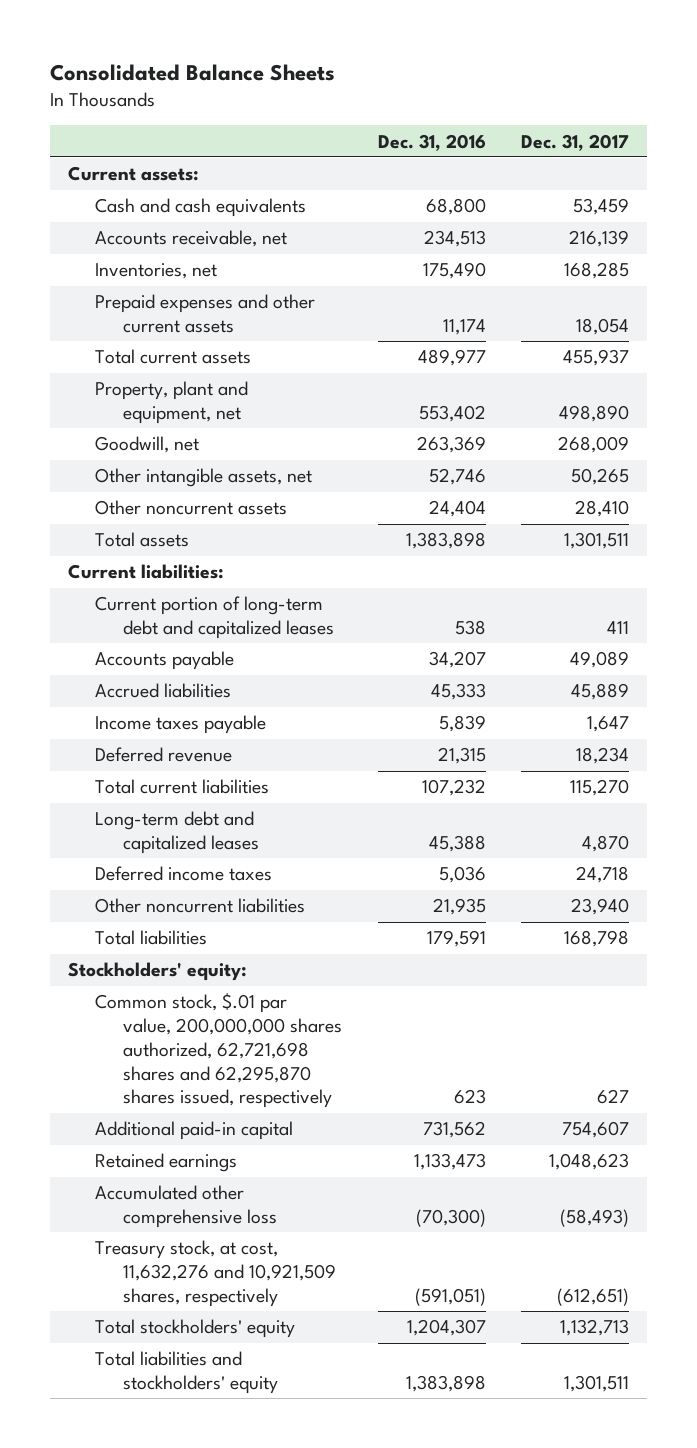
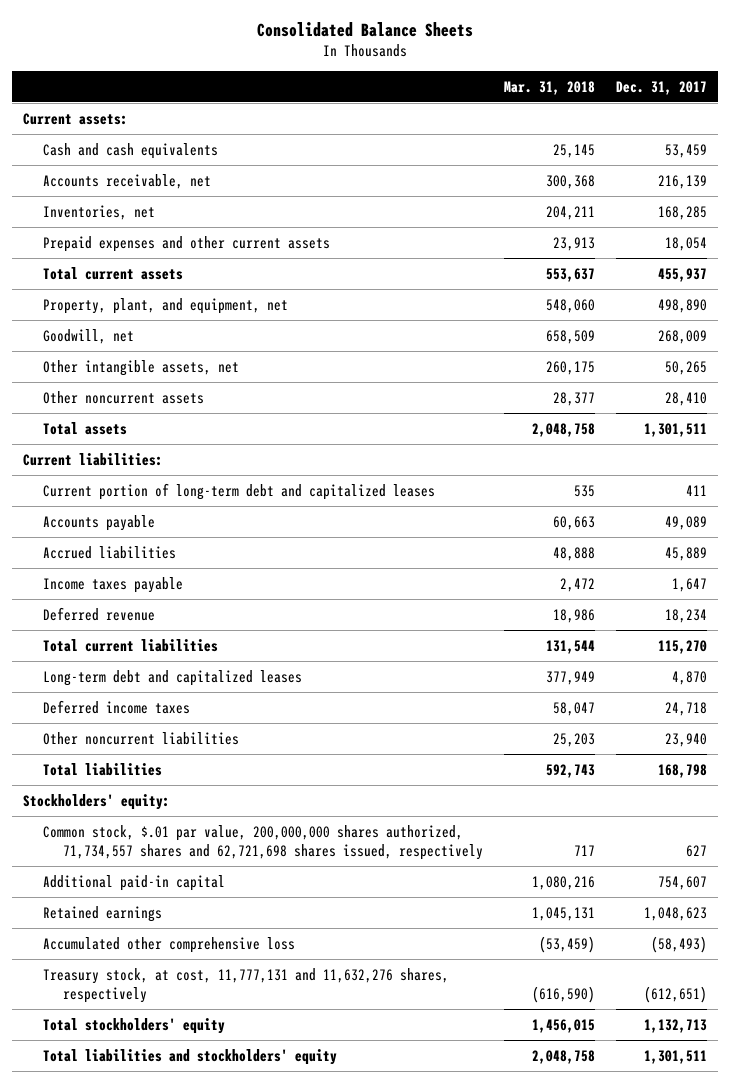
[377,133,486,151] Dec. 31, 2016 -> none
none -> [504,80,596,95] Mar. 31, 2018
[95,381,249,425] Property, plant and equipment, net -> [43,297,289,314] Property, plant, and equipment, net
[95,993,343,1109] Common stock, $.01 par value, 200,000,000 shares authorized, 62,721,698 shares and 62,295,870 shares issued, respectively -> [43,824,484,861] Common stock, $.01 par value, 200,000,000 shares authorized, 71,734,557 shares and 62,721,698 shares issued, respectively
[95,1240,337,1307] Treasury stock, at cost, 11,632,276 and 10,921,509 shares, respectively -> [43,967,450,1004] Treasury stock, at cost, 11,777,131 and 11,632,276 shares, respectively

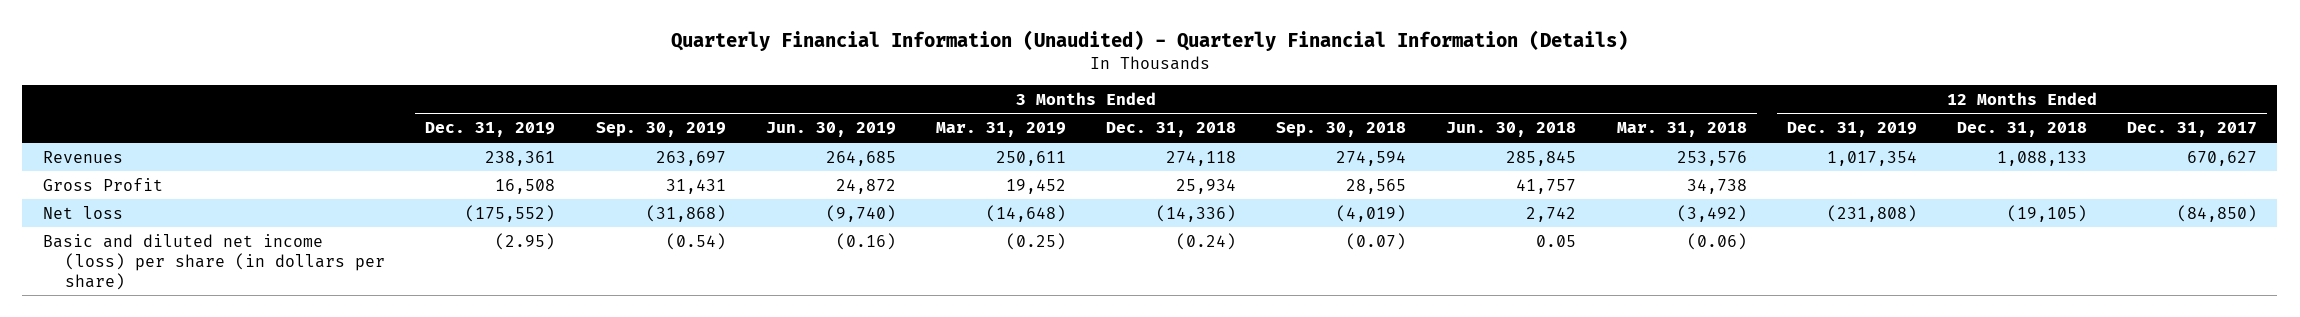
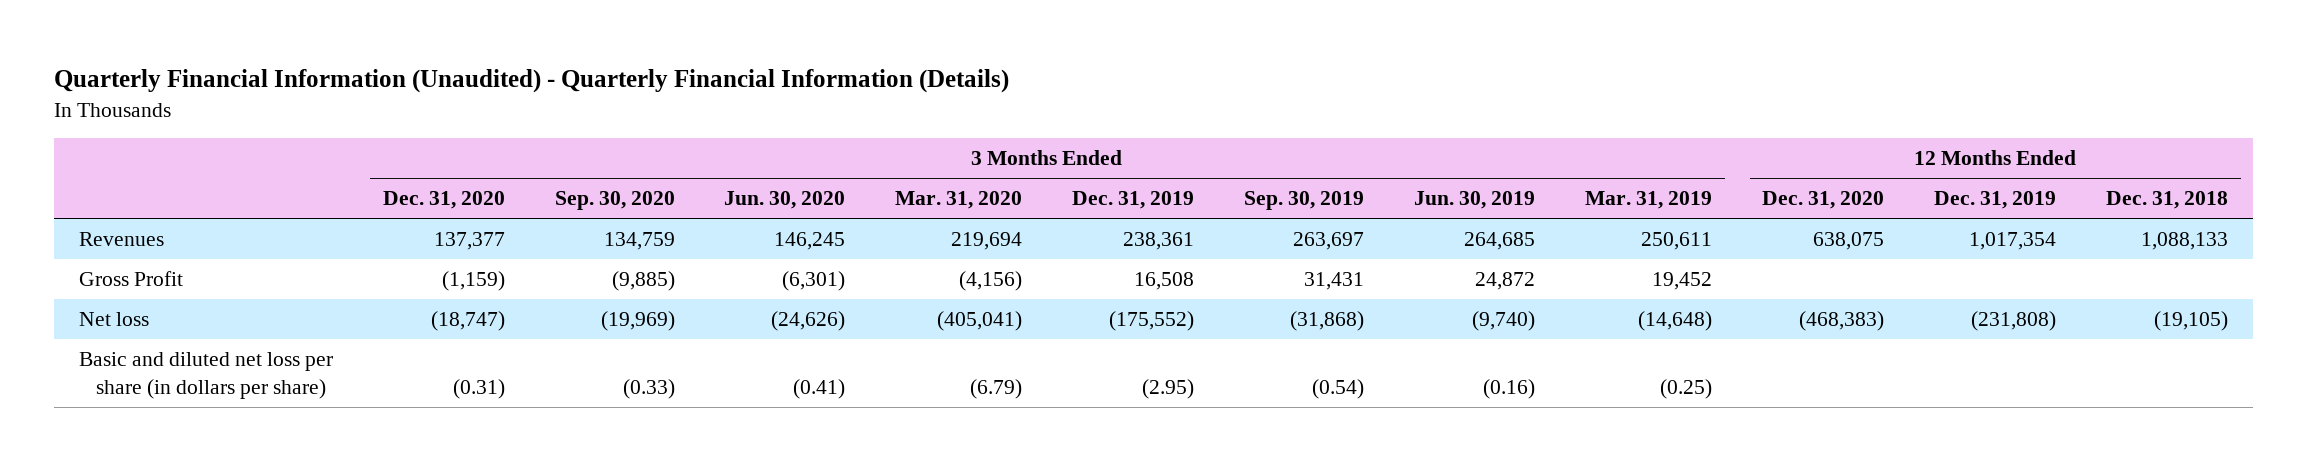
[1106,122,1237,138] Dec. 31, 2018 -> none
[1276,122,1407,138] Sep. 30, 2018 -> none
[1446,122,1577,138] Jun. 30, 2018 -> none
[1616,122,1747,138] Mar. 31, 2018 -> none
[2127,122,2258,138] Dec. 31, 2017 -> none
none -> [382,191,505,210] Dec. 31, 2020
none -> [554,191,675,211] Sep. 30, 2020
none -> [724,191,846,210] Jun. 30, 2020
none -> [895,191,1023,210] Mar. 31, 2020
none -> [1762,191,1885,210] Dec. 31, 2020
[42,233,386,290] Basic and diluted net income (loss) per share (in dollars per share) -> [78,352,333,400] Basic and diluted net loss per share (in dollars per share)

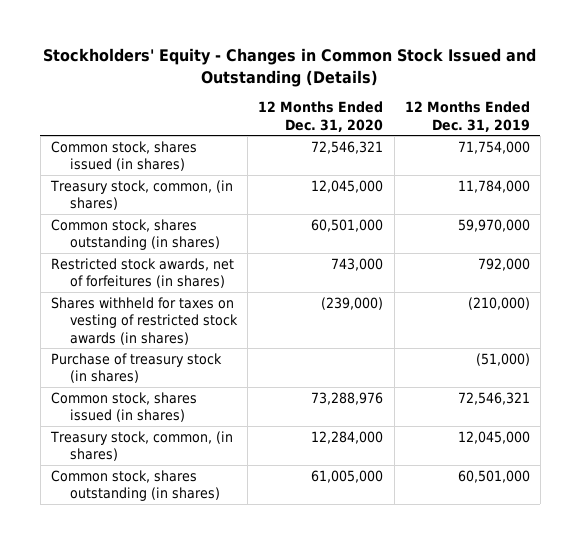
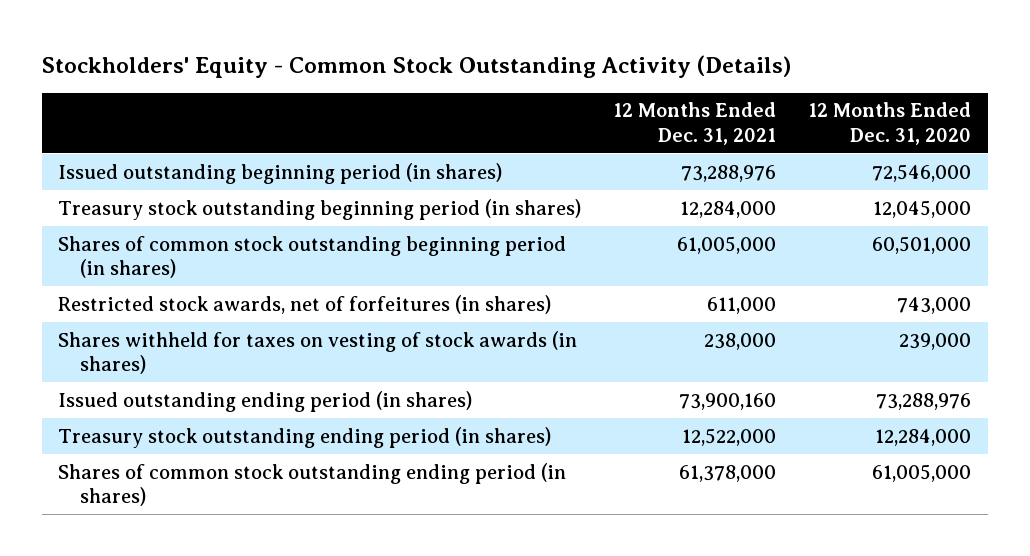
[43,48,537,87] Stockholders' Equity - Changes in Common Stock Issued and Outstanding (Details) -> [41,54,791,78] Stockholders' Equity - Common Stock Outstanding Activity (Details)
[404,100,530,132] 12 Months Ended Dec. 31, 2019 -> none
none -> [613,102,777,145] 12 Months Ended Dec. 31, 2021
[50,140,197,172] Common stock, shares issued (in shares) -> [58,162,503,184] Issued outstanding beginning period (in shares)
[311,140,384,154] 72,546,321 -> [872,163,972,182] 72,546,000
[49,179,233,211] Treasury stock, common, (in shares) -> [58,198,582,220] Treasury stock outstanding beginning period (in shares)
[50,218,221,251] Common stock, shares outstanding (in shares) -> [58,235,567,279] Shares of common stock outstanding beginning period (in shares)
[50,352,222,384] Purchase of treasury stock (in shares) -> none
[50,296,239,345] Shares withheld for taxes on vesting of restricted stock awards (in shares) -> [58,330,578,375] Shares withheld for taxes on vesting of stock awards (in shares)
[321,296,384,310] (239,000) -> [899,332,972,350] 239,000
[50,391,197,423] Common stock, shares issued (in shares) -> [58,390,473,412] Issued outstanding ending period (in shares)
[49,430,233,462] Treasury stock, common, (in shares) -> [58,426,552,448] Treasury stock outstanding ending period (in shares)
[50,469,221,502] Common stock, shares outstanding (in shares) -> [58,462,567,507] Shares of common stock outstanding ending period (in shares)

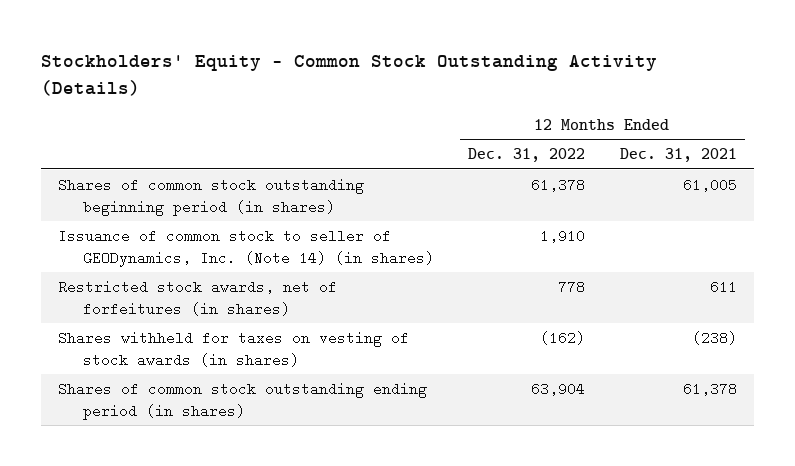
[808,102,972,145] 12 Months Ended Dec. 31, 2020 -> none
none -> [468,148,586,163] Dec. 31, 2022
[58,162,503,184] Issued outstanding beginning period (in shares) -> none
[58,198,582,220] Treasury stock outstanding beginning period (in shares) -> none
[58,390,473,412] Issued outstanding ending period (in shares) -> none
[58,426,552,448] Treasury stock outstanding ending period (in shares) -> none
[677,235,777,254] 61,005,000 -> [682,177,737,192] 61,005
none -> [57,228,434,267] Issuance of common stock to seller of GEODynamics, Inc. (Note 14) (in shares)
[707,296,777,314] 611,000 -> [709,279,737,294] 611
[704,332,777,350] 238,000 -> [691,330,737,345] (238)
[679,464,777,482] 61,378,000 -> [682,381,737,396] 61,378

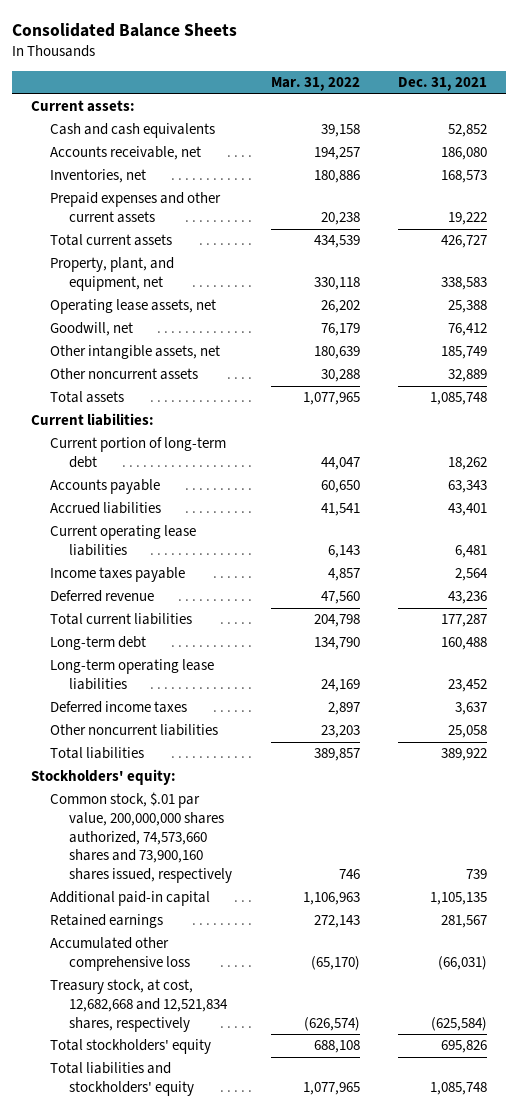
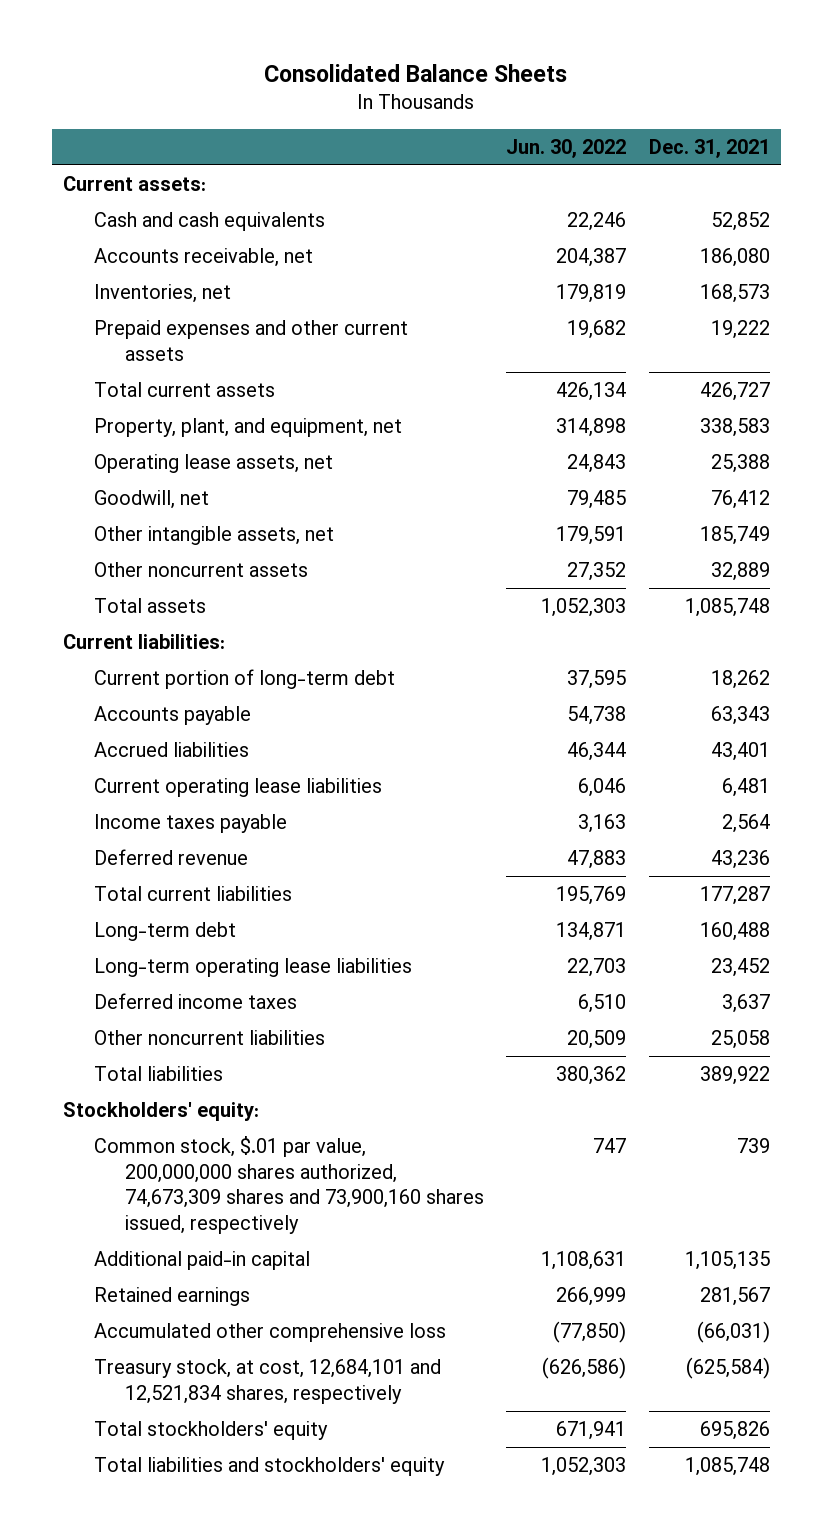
[270,77,360,92] Mar. 31, 2022 -> none
none -> [506,139,627,159] Jun. 30, 2022
[50,792,233,884] Common stock, $.01 par value, 200,000,000 shares authorized, 74,573,660 shares and 73,900,160 shares issued, respectively -> [93,1136,485,1235] Common stock, $.01 par value, 200,000,000 shares authorized, 74,673,309 shares and 73,900,160 shares issued, respectively
[50,979,229,1032] Treasury stock, at cost, 12,682,668 and 12,521,834 shares, respectively -> [93,1359,441,1404] Treasury stock, at cost, 12,684,101 and 12,521,834 shares, respectively

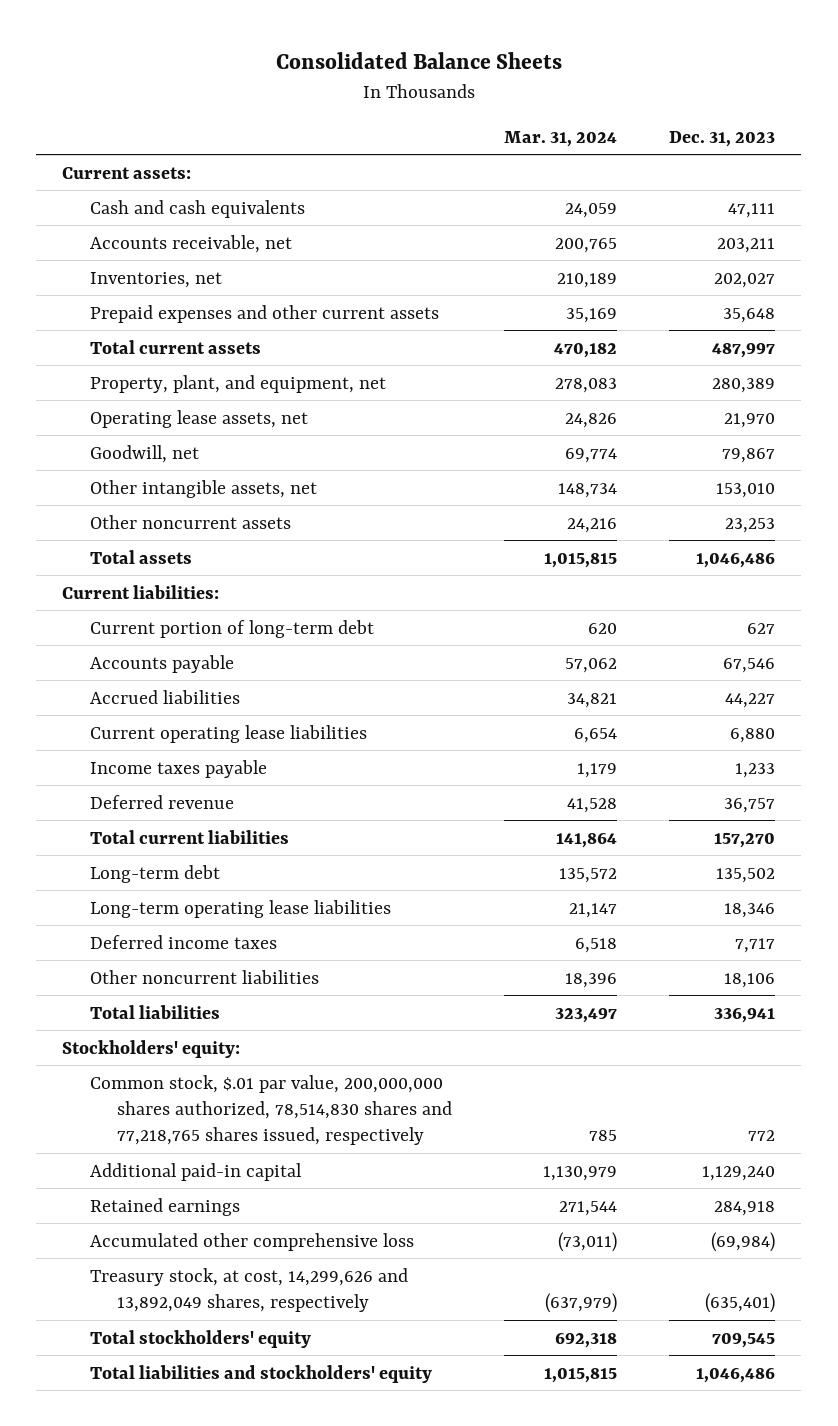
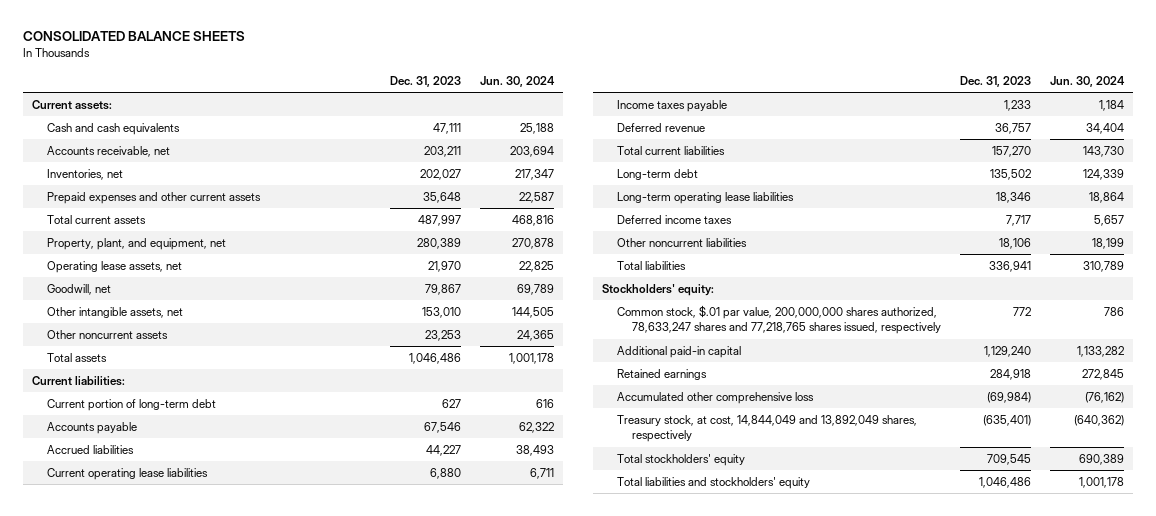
[275,52,562,70] Consolidated Balance Sheets -> [22,31,245,42] CONSOLIDATED BALANCE SHEETS
[504,130,618,147] Mar. 31, 2024 -> none
none -> [479,75,555,87] Jun. 30, 2024
[89,1074,452,1146] Common stock, $.01 par value, 200,000,000 shares authorized, 78,514,830 shares and 77,218,765 shares issued, respectively -> [617,305,942,335] Common stock, $.01 par value, 200,000,000 shares authorized, 78,633,247 shares and 77,218,765 shares issued, respectively
[89,1267,408,1313] Treasury stock, at cost, 14,299,626 and 13,892,049 shares, respectively -> [617,415,918,443] Treasury stock, at cost, 14,844,049 and 13,892,049 shares, respectively

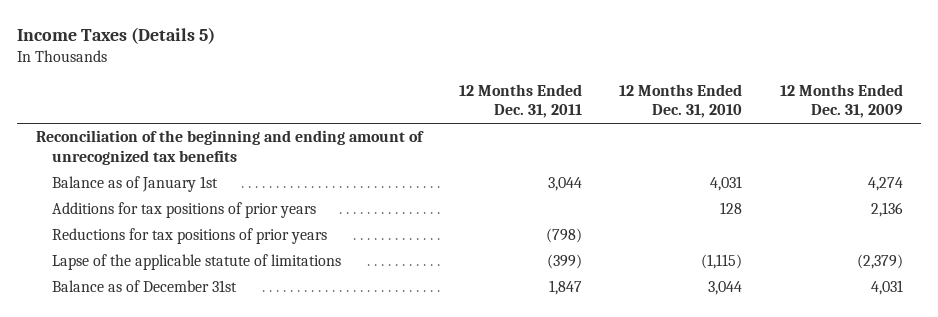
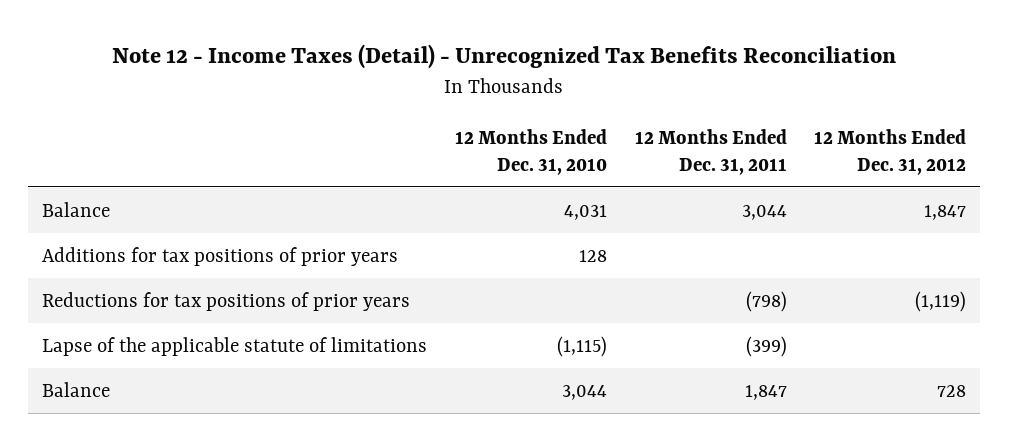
[16,26,215,44] Income Taxes (Details 5) -> [112,43,897,69] Note 12 - Income Taxes (Detail) - Unrecognized Tax Benefits Reconciliation
[779,83,903,119] 12 Months Ended Dec. 31, 2009 -> none
none -> [814,128,967,175] 12 Months Ended Dec. 31, 2012
[35,130,424,166] Reconciliation of the beginning and ending amount of unrecognized tax benefits -> none
[52,176,219,193] Balance as of January 1st -> [42,201,111,217] Balance
[52,280,238,293] Balance as of December 31st -> [42,381,111,397] Balance

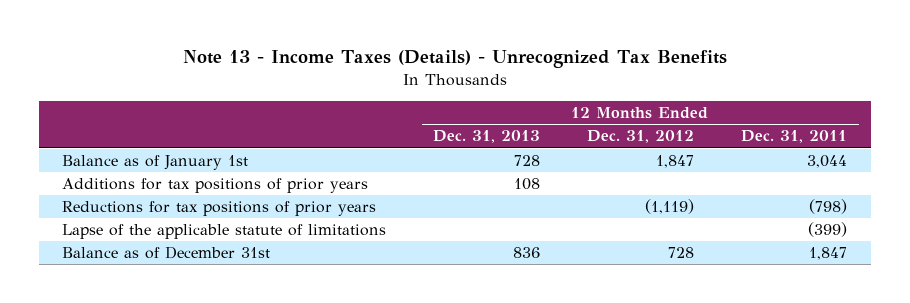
[112,43,897,69] Note 12 - Income Taxes (Detail) - Unrecognized Tax Benefits Reconciliation -> [182,50,727,69] Note 13 - Income Taxes (Details) - Unrecognized Tax Benefits
[455,128,608,175] 12 Months Ended Dec. 31, 2010 -> none
none -> [433,130,541,144] Dec. 31, 2013
[42,201,111,217] Balance -> [62,155,249,171] Balance as of January 1st
[42,381,111,397] Balance -> [62,246,271,260] Balance as of December 31st

